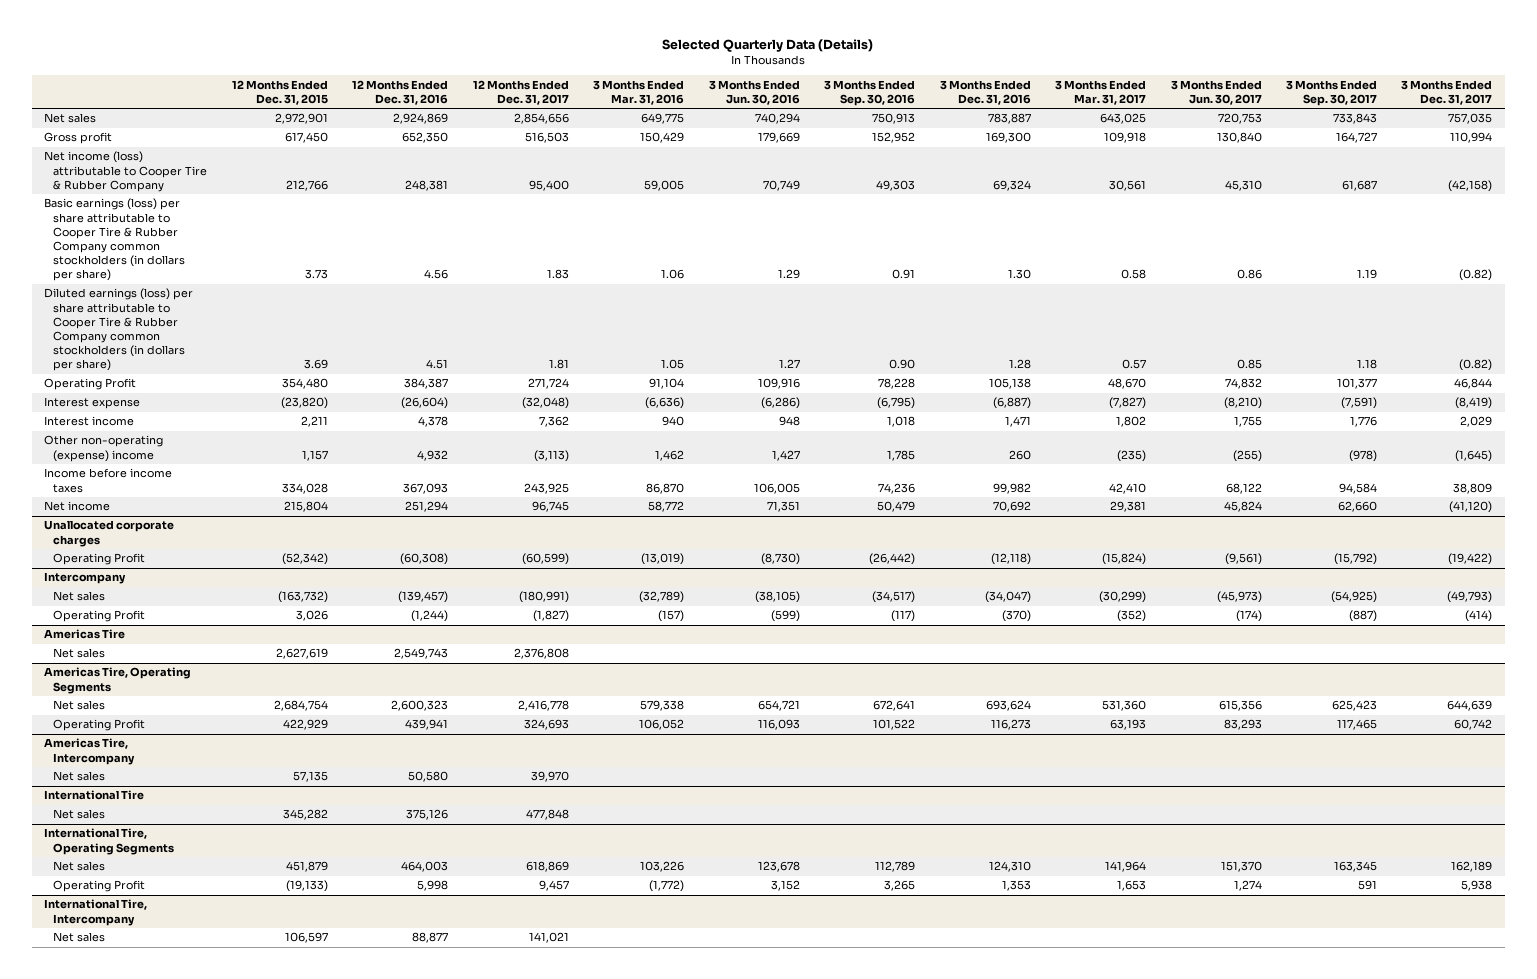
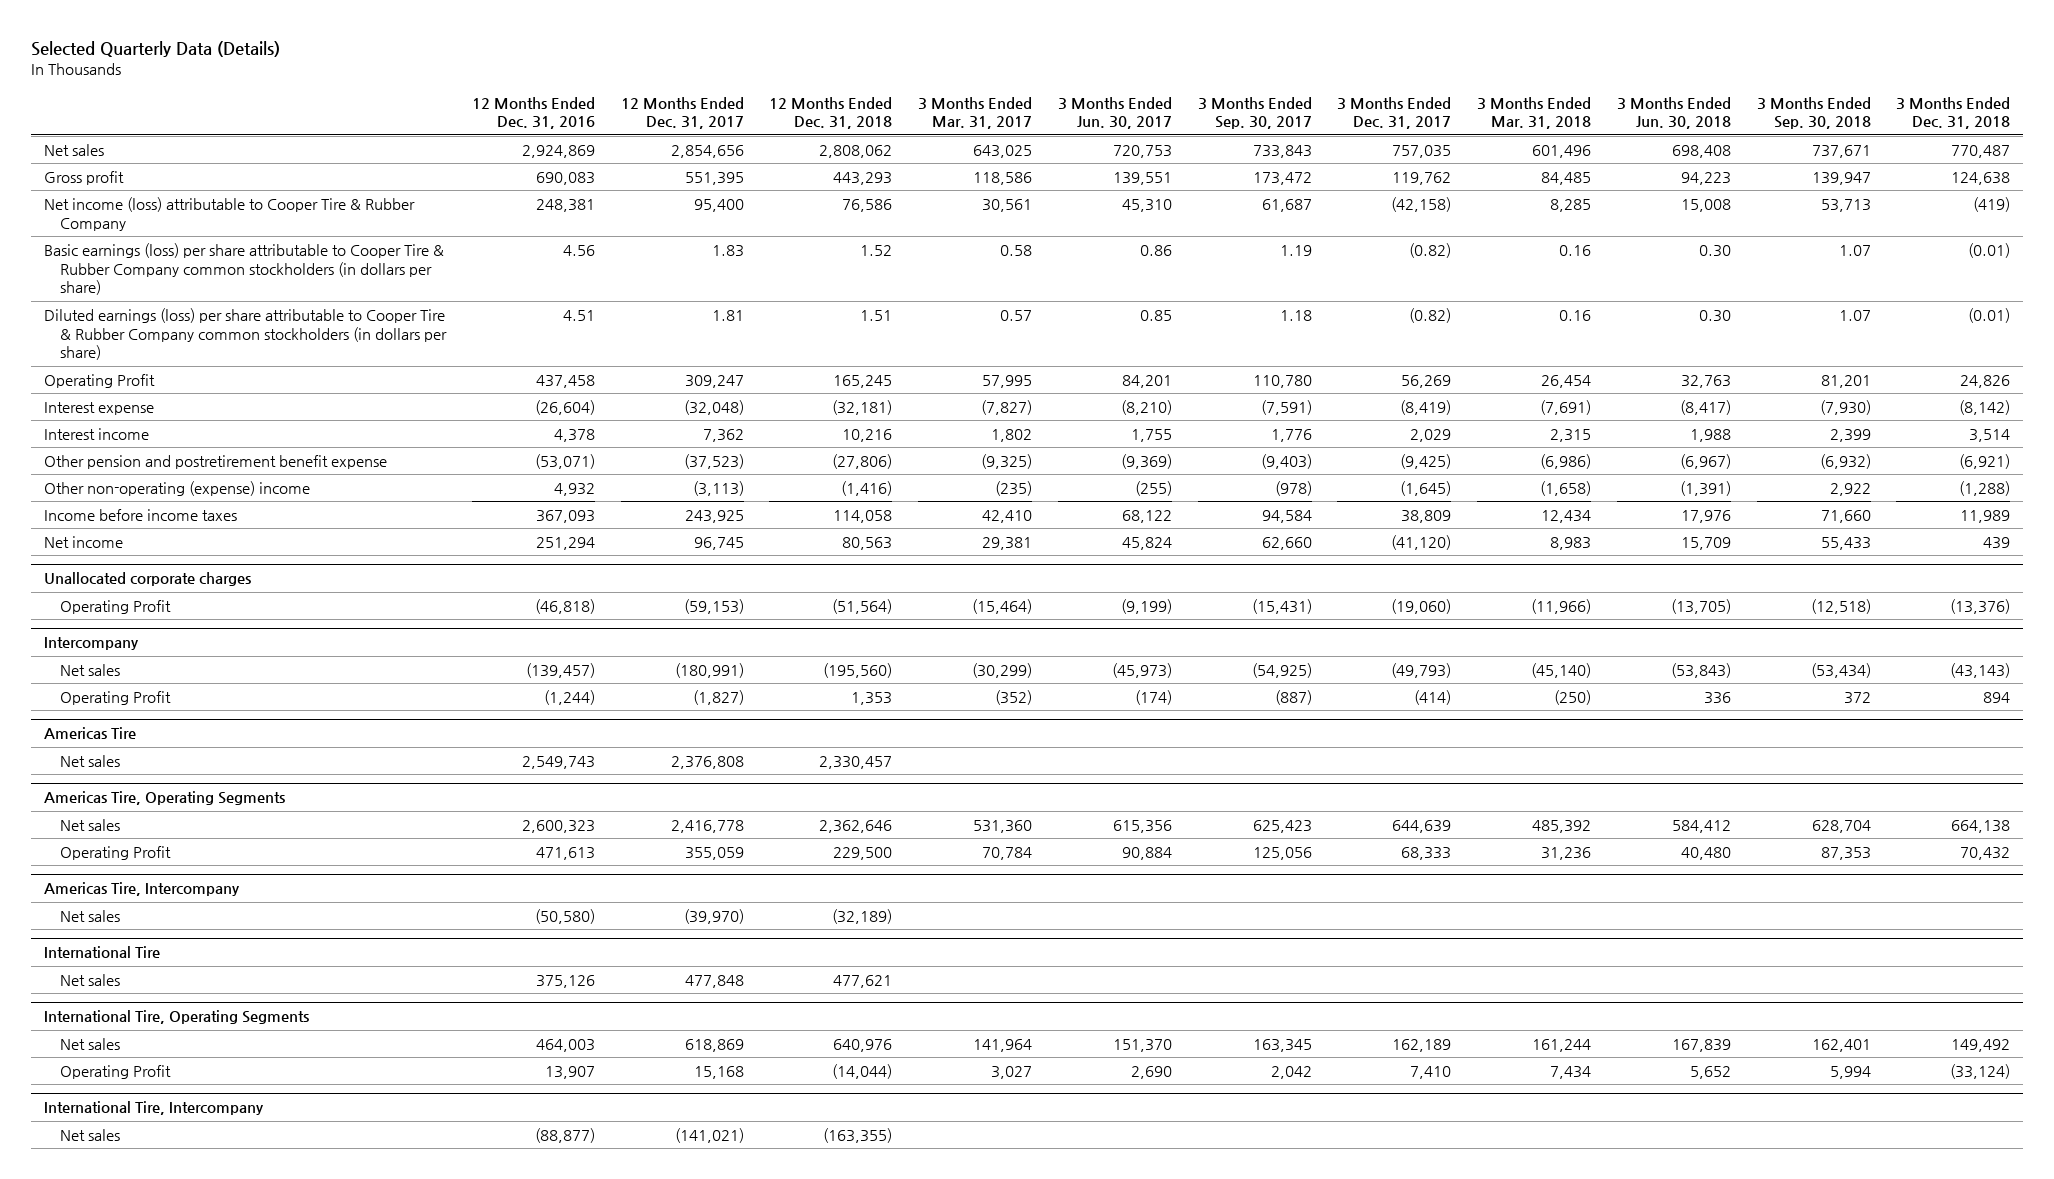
[231,79,328,105] 12 Months Ended Dec. 31, 2015 -> none
[593,79,685,105] 3 Months Ended Mar. 31, 2016 -> none
[708,79,800,105] 3 Months Ended Jun. 30, 2016 -> none
[824,79,916,106] 3 Months Ended Sep. 30, 2016 -> none
[939,79,1031,105] 3 Months Ended Dec. 31, 2016 -> none
none -> [769,96,893,130] 12 Months Ended Dec. 31, 2018
none -> [1477,96,1592,130] 3 Months Ended Mar. 31, 2018
none -> [1616,96,1731,130] 3 Months Ended Jun. 30, 2018
none -> [1756,96,1871,130] 3 Months Ended Sep. 30, 2018
none -> [1896,96,2011,130] 3 Months Ended Dec. 31, 2018
[402,132,449,144] 652,350 -> [535,171,595,185] 690,083
[524,132,569,144] 516,503 -> [684,171,744,185] 551,395
[1104,132,1147,144] 109,918 -> [973,171,1033,185] 118,586
[1216,132,1262,144] 130,840 -> [1112,171,1172,185] 139,551
[1336,132,1378,144] 164,727 -> [1252,171,1312,185] 173,472
[1450,132,1493,144] 110,994 -> [1392,171,1452,185] 119,762
[404,378,449,390] 384,387 -> [535,374,595,388] 437,458
[527,378,569,390] 271,724 -> [684,374,744,388] 309,247
[1108,378,1147,390] 48,670 -> [982,374,1033,388] 57,995
[1224,378,1262,390] 74,832 -> [1121,374,1172,388] 84,201
[1337,378,1378,390] 101,377 -> [1252,374,1312,388] 110,780
[1454,378,1493,390] 46,844 -> [1401,374,1452,388] 56,269
none -> [43,454,387,469] Other pension and postretirement benefit expense
[400,553,449,566] (60,308) -> [534,598,595,614] (46,818)
[521,553,569,566] (60,599) -> [683,598,744,614] (59,153)
[1102,553,1147,566] (15,824) -> [972,598,1033,614] (15,464)
[1224,553,1262,566] (9,561) -> [1120,598,1172,614] (9,199)
[1334,553,1378,566] (15,792) -> [1251,598,1312,614] (15,431)
[1448,553,1493,566] (19,422) -> [1391,598,1452,614] (19,060)
[405,719,449,731] 439,941 -> [535,846,595,860] 471,613
[523,719,569,731] 324,693 -> [684,846,744,860] 355,059
[1110,719,1147,731] 63,193 -> [982,846,1033,860] 70,784
[1223,719,1262,731] 83,293 -> [1121,846,1172,860] 90,884
[1337,719,1378,731] 117,465 -> [1252,846,1312,860] 125,056
[1454,719,1493,731] 60,742 -> [1401,846,1452,860] 68,333
[408,771,449,783] 50,580 -> [534,908,595,924] (50,580)
[530,771,569,783] 39,970 -> [683,908,744,924] (39,970)
[417,880,449,892] 5,998 -> [544,1065,595,1079] 13,907
[538,880,569,892] 9,457 -> [693,1065,744,1079] 15,168
[1117,880,1147,892] 1,653 -> [991,1065,1033,1079] 3,027
[1233,880,1262,892] 1,274 -> [1130,1065,1172,1079] 2,690
[1358,880,1378,891] 591 -> [1270,1065,1312,1079] 2,042
[1461,880,1493,892] 5,938 -> [1410,1065,1452,1079] 7,410
[412,932,449,944] 88,877 -> [534,1127,595,1143] (88,877)
[528,932,569,944] 141,021 -> [674,1127,744,1143] (141,021)

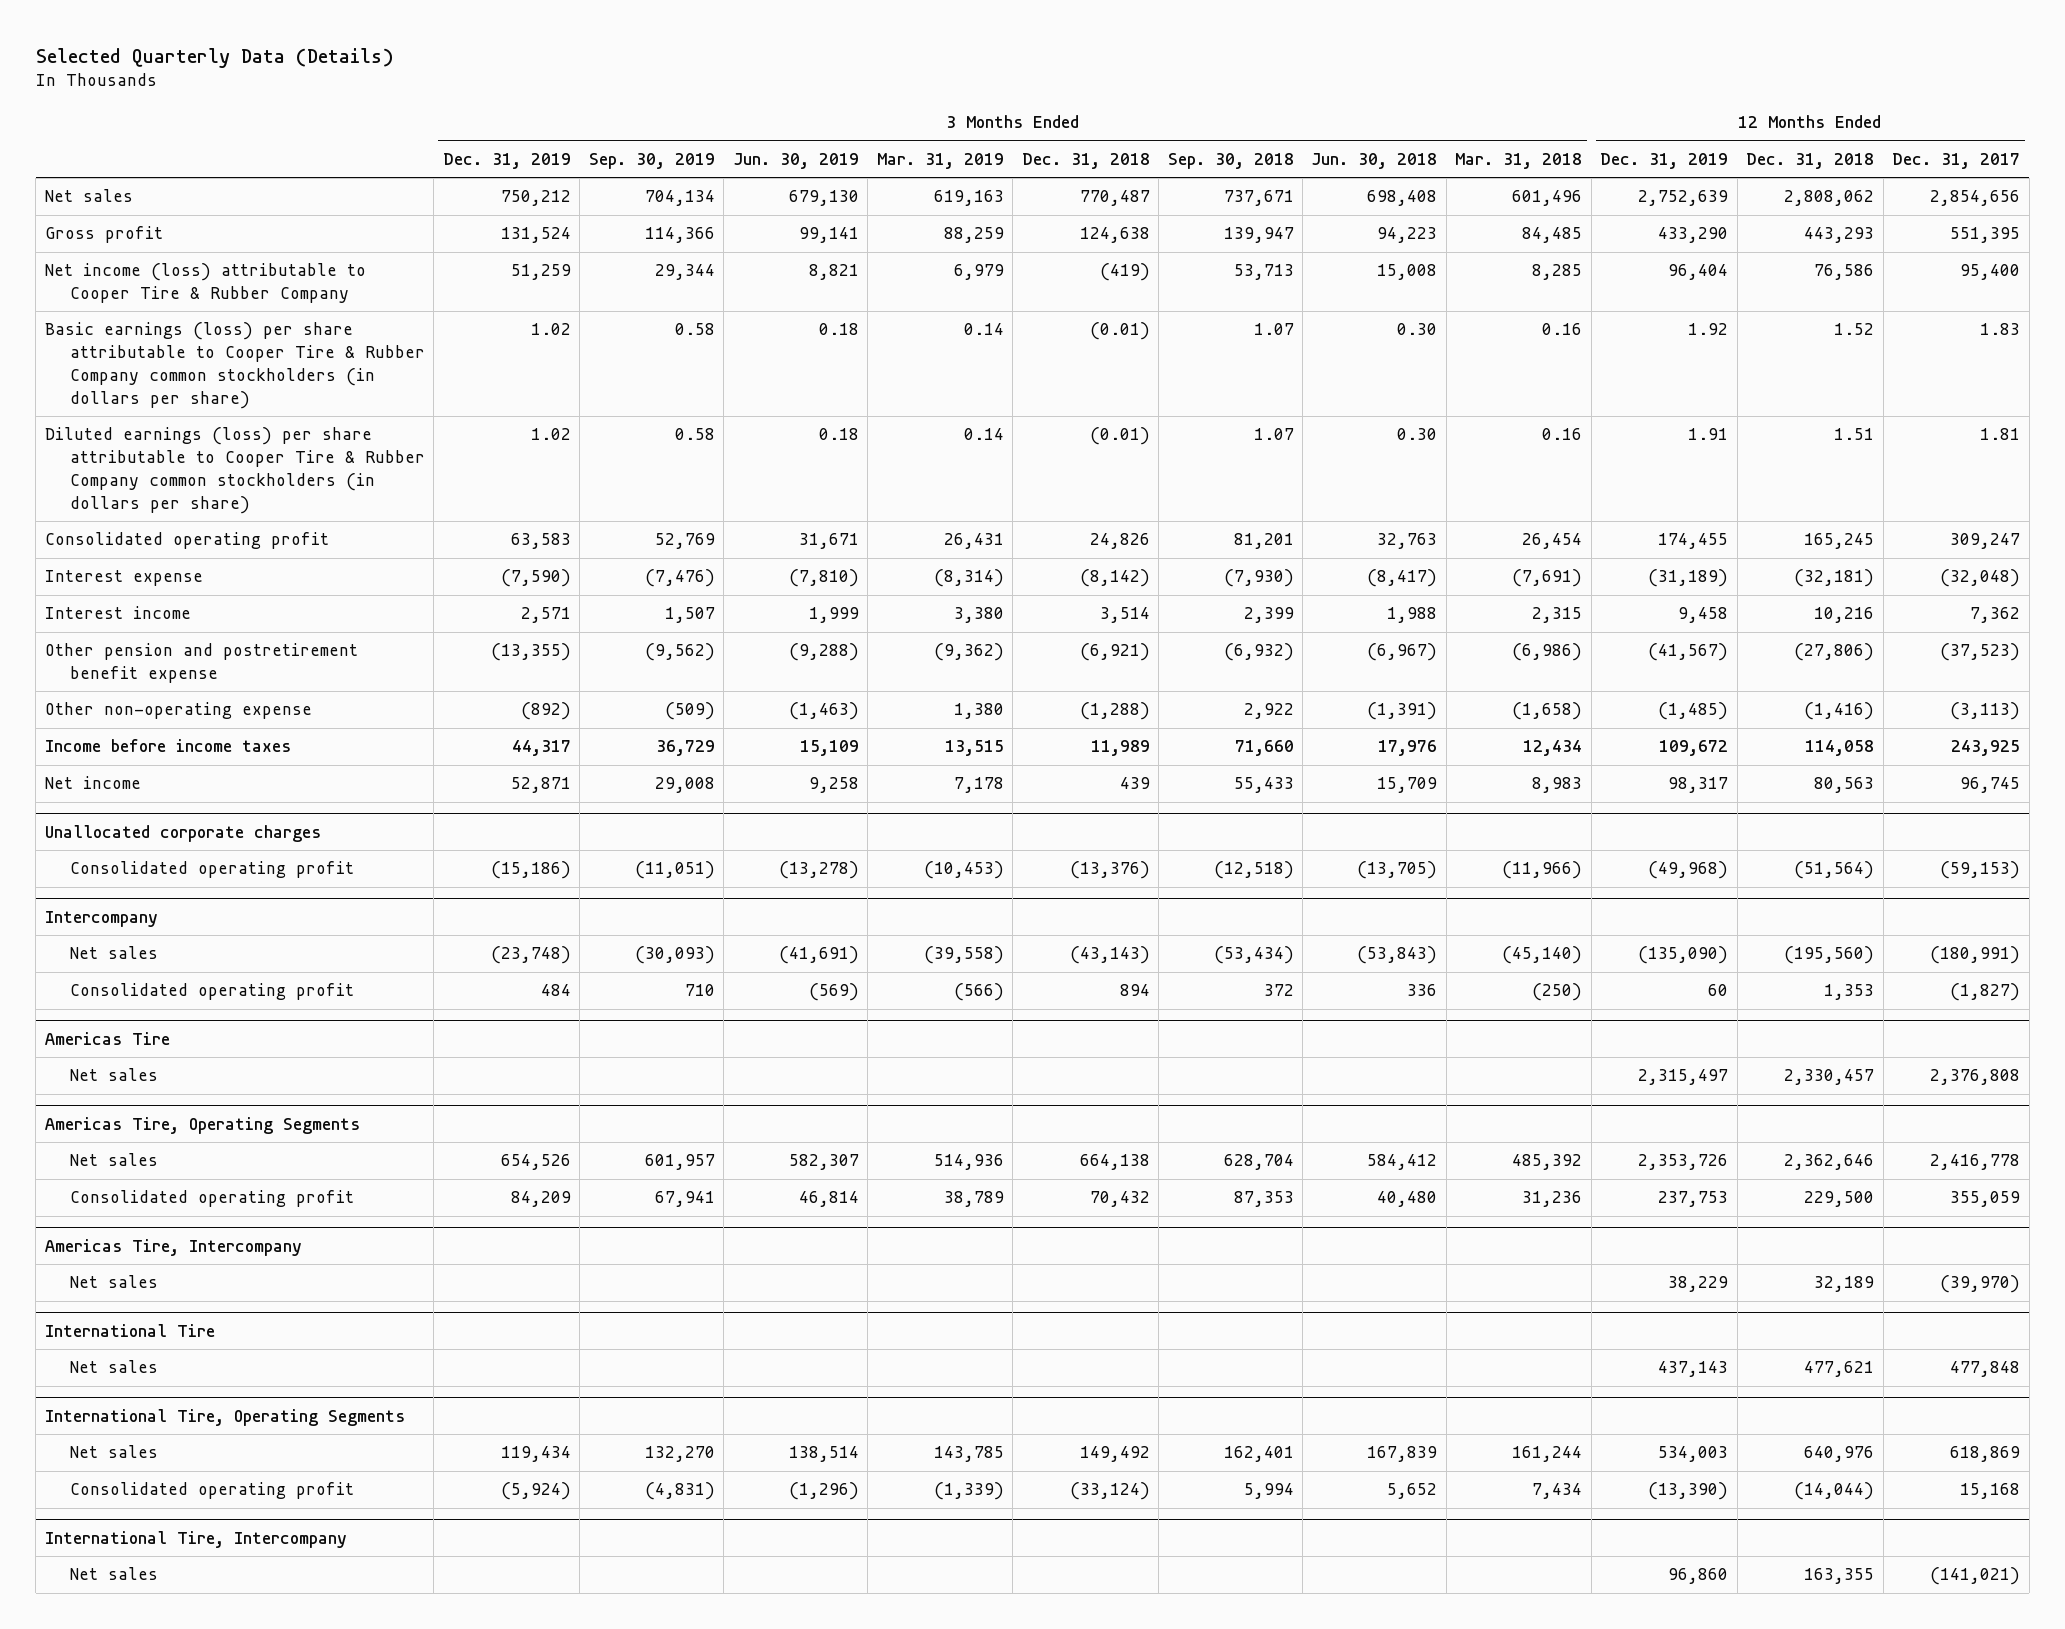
[471,96,595,130] 12 Months Ended Dec. 31, 2016 -> none
[918,96,1033,130] 3 Months Ended Mar. 31, 2017 -> none
[1057,96,1172,130] 3 Months Ended Jun. 30, 2017 -> none
[1197,96,1312,130] 3 Months Ended Sep. 30, 2017 -> none
[1337,96,1452,130] 3 Months Ended Dec. 31, 2017 -> none
none -> [442,152,571,169] Dec. 31, 2019
none -> [588,152,715,169] Sep. 30, 2019
none -> [732,152,859,169] Jun. 30, 2019
none -> [876,152,1004,169] Mar. 31, 2019
none -> [1600,152,1729,169] Dec. 31, 2019
[43,373,155,388] Operating Profit -> [44,532,329,550] Consolidated operating profit
[43,480,310,496] Other non-operating (expense) income -> [44,702,312,720] Other non-operating expense
[60,599,172,614] Operating Profit -> [69,861,354,879] Consolidated operating profit
[60,690,172,705] Operating Profit -> [69,983,354,1001] Consolidated operating profit
[60,845,172,860] Operating Profit -> [69,1190,354,1208] Consolidated operating profit
[832,908,893,924] (32,189) -> [1814,1276,1875,1293] 32,189
[60,1064,172,1079] Operating Profit -> [69,1482,354,1500] Consolidated operating profit
[823,1127,893,1143] (163,355) -> [1804,1568,1875,1585] 163,355

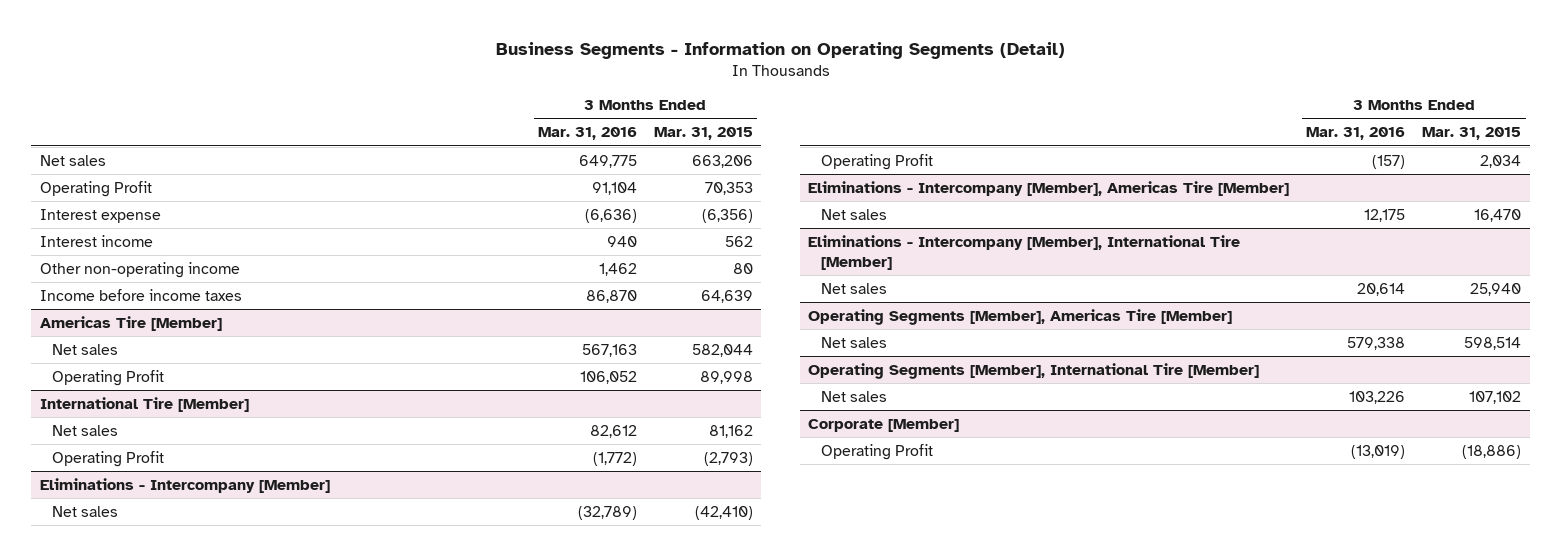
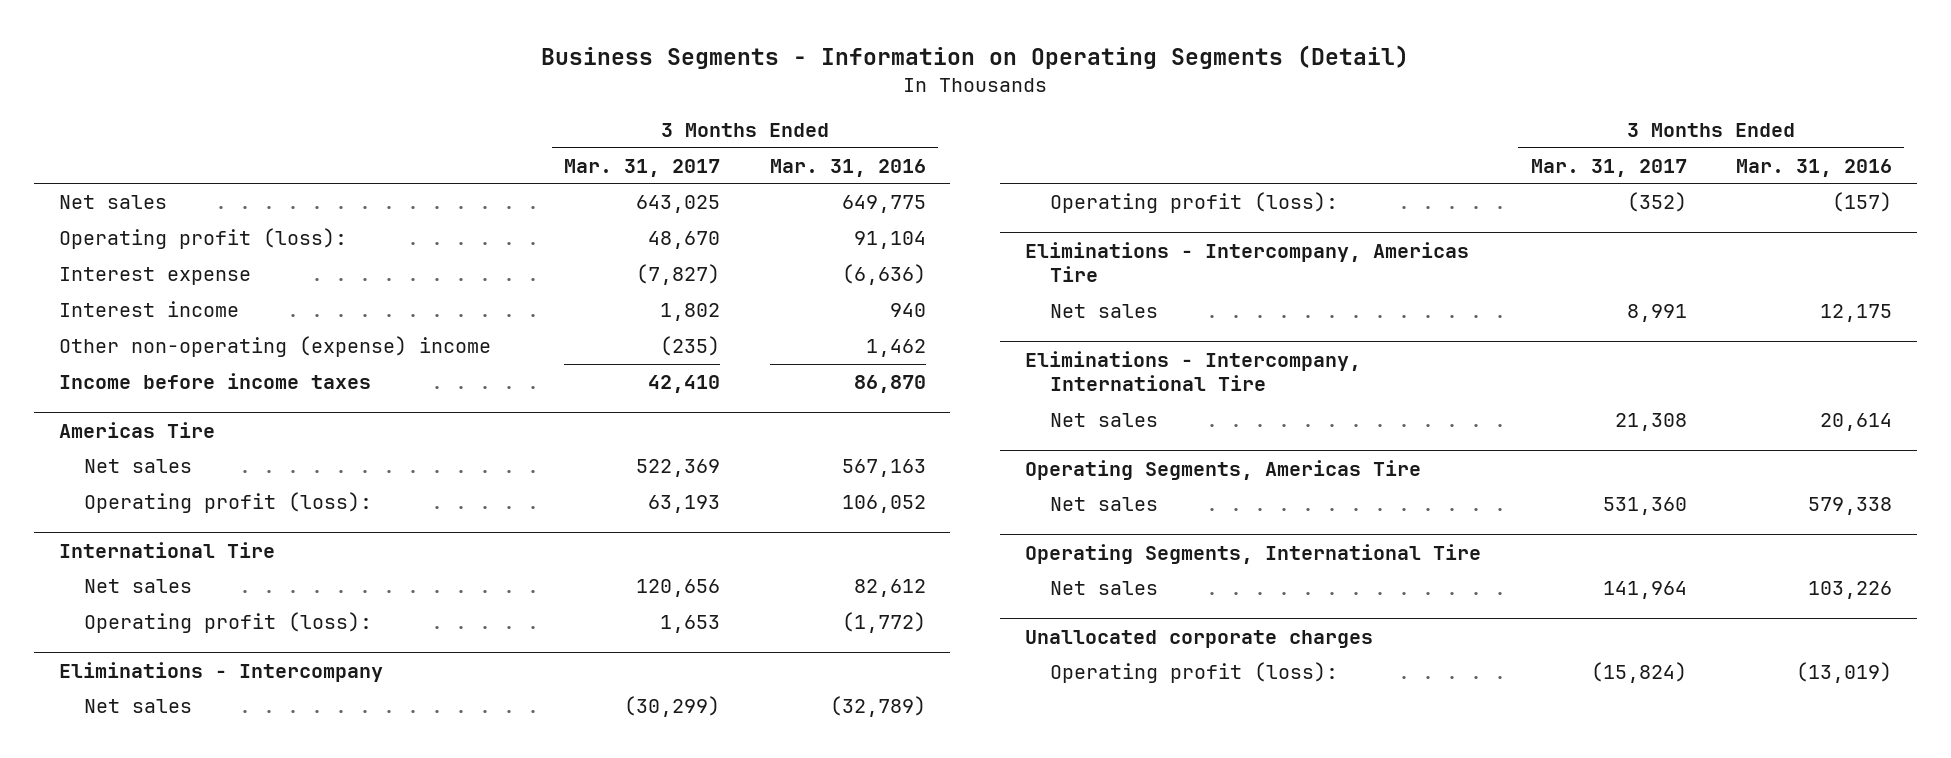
[653,127,753,141] Mar. 31, 2015 -> none
none -> [564,158,721,177] Mar. 31, 2017
[39,180,152,197] Operating Profit -> [58,228,347,250] Operating profit (loss):
[39,261,240,278] Other non-operating income -> [58,336,491,358] Other non-operating (expense) income
[39,315,222,331] Americas Tire [Member] -> [58,421,215,438] Americas Tire
[52,369,165,386] Operating Profit -> [83,492,372,514] Operating profit (loss):
[39,396,249,412] International Tire [Member] -> [58,541,275,558] International Tire
[52,450,165,467] Operating Profit -> [83,612,372,634] Operating profit (loss):
[39,477,330,493] Eliminations - Intercompany [Member] -> [58,661,383,682] Eliminations - Intercompany
[820,153,933,170] Operating Profit -> [1049,192,1338,214] Operating profit (loss):
[808,180,1290,196] Eliminations - Intercompany [Member], Americas Tire [Member] -> [1025,241,1470,283] Eliminations - Intercompany, Americas Tire
[808,234,1241,270] Eliminations - Intercompany [Member], International Tire [Member] -> [1025,350,1362,392] Eliminations - Intercompany, International Tire
[808,308,1233,325] Operating Segments [Member], Americas Tire [Member] -> [1025,459,1422,480] Operating Segments, Americas Tire
[808,362,1260,379] Operating Segments [Member], International Tire [Member] -> [1025,543,1482,564] Operating Segments, International Tire
[808,418,960,432] Corporate [Member] -> [1025,629,1374,648] Unallocated corporate charges
[820,443,933,460] Operating Profit -> [1049,662,1338,684] Operating profit (loss):

